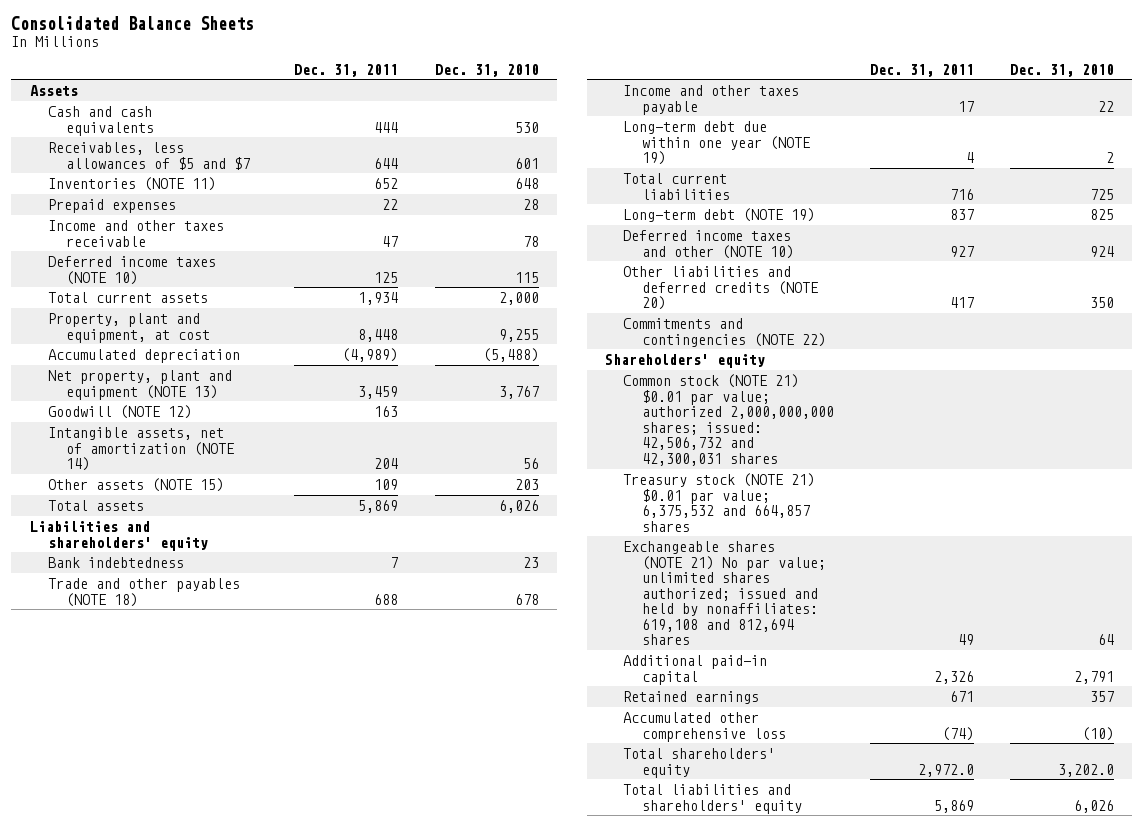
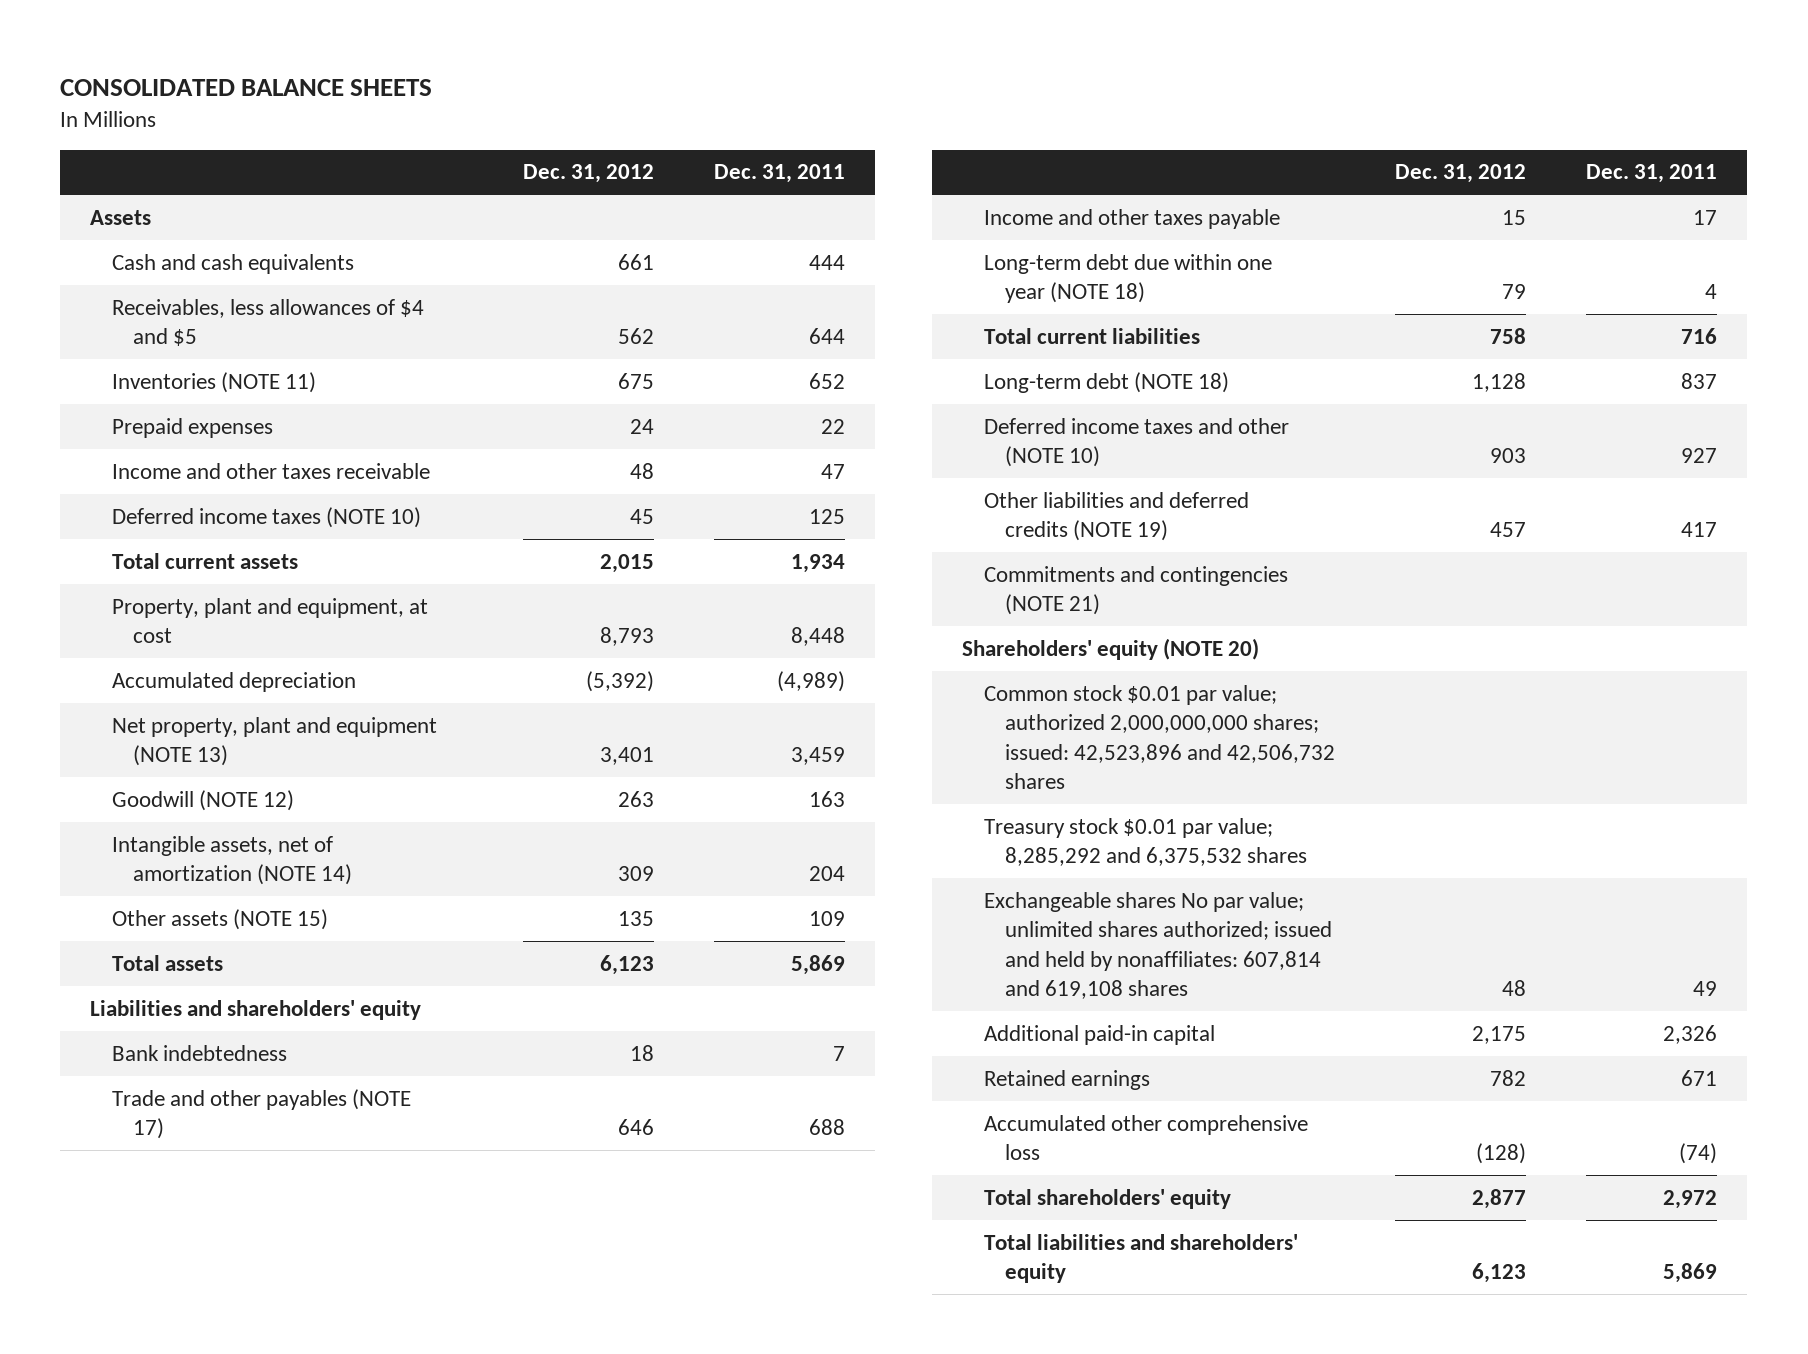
[11,16,255,31] Consolidated Balance Sheets -> [60,78,433,96] CONSOLIDATED BALANCE SHEETS
[434,63,539,77] Dec. 31, 2010 -> none
none -> [523,164,655,184] Dec. 31, 2012
[47,141,251,170] Receivables, less allowances of $5 and $7 -> [111,298,424,347] Receivables, less allowances of $4 and $5
[47,577,240,607] Trade and other payables (NOTE 18) -> [111,1088,411,1140] Trade and other payables (NOTE 17)
[623,120,810,166] Long-term debt due within one year (NOTE 19) -> [983,253,1272,304] Long-term debt due within one year (NOTE 18)
[623,207,816,222] Long-term debt (NOTE 19) -> [983,371,1229,393] Long-term debt (NOTE 18)
[623,265,818,311] Other liabilities and deferred credits (NOTE 20) -> [983,491,1249,542] Other liabilities and deferred credits (NOTE 19)
[623,317,826,347] Commitments and contingencies (NOTE 22) -> [983,565,1288,616] Commitments and contingencies (NOTE 21)
[605,353,766,368] Shareholders' equity -> [962,637,1260,660] Shareholders' equity (NOTE 20)
[623,373,834,466] Common stock (NOTE 21) $0.01 par value; authorized 2,000,000,000 shares; issued: 42,506,732 and 42,300,031 shares -> [983,684,1336,790] Common stock $0.01 par value; authorized 2,000,000,000 shares; issued: 42,523,896 and 42,506,732 shares
[623,472,816,532] Treasury stock (NOTE 21) $0.01 par value; 6,375,532 and 664,857 shares -> [983,817,1308,867] Treasury stock $0.01 par value; 8,285,292 and 6,375,532 shares
[623,540,826,646] Exchangeable shares (NOTE 21) No par value; unlimited shares authorized; issued and held by nonaffiliates: 619,108 and 812,694 shares -> [983,891,1333,1000] Exchangeable shares No par value; unlimited shares authorized; issued and held by nonaffiliates: 607,814 and 619,108 shares
[917,763,974,777] 2,972.0 -> [1663,1189,1718,1209] 2,972

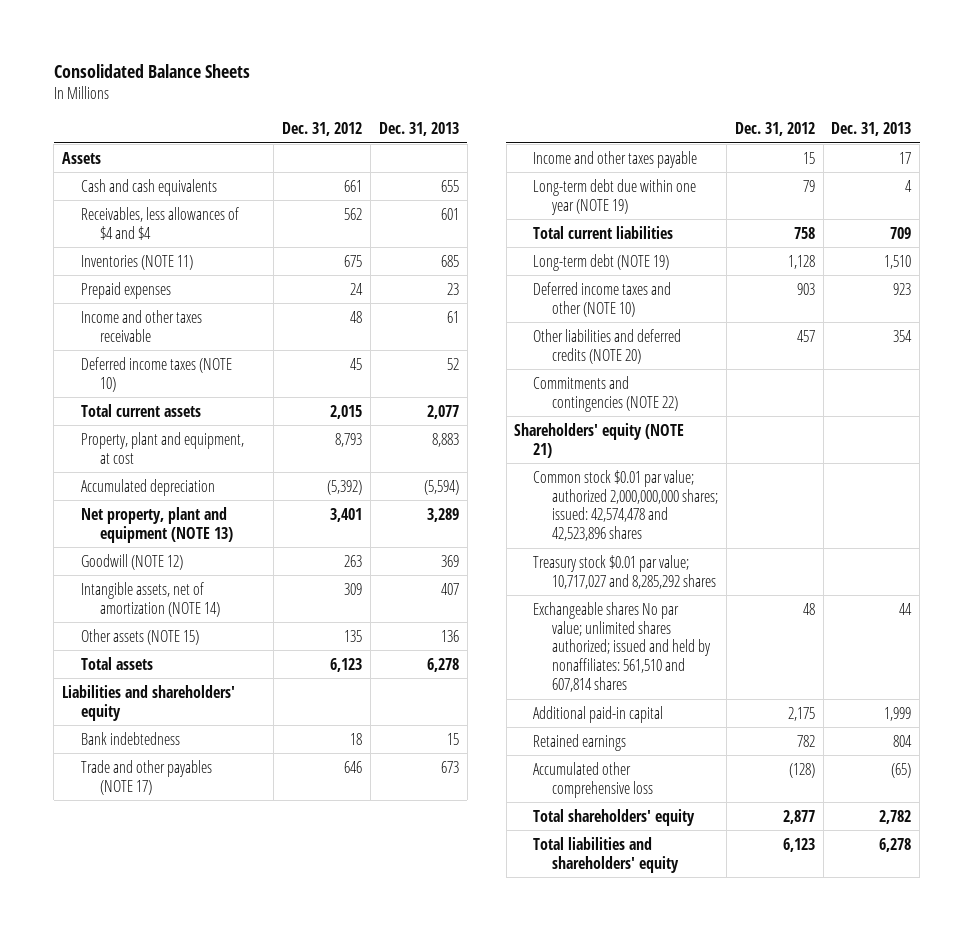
[60,78,433,96] CONSOLIDATED BALANCE SHEETS -> [53,63,250,78] Consolidated Balance Sheets
[714,164,846,184] Dec. 31, 2011 -> none
none -> [378,122,459,137] Dec. 31, 2013
[111,298,424,347] Receivables, less allowances of $4 and $5 -> [80,206,239,240] Receivables, less allowances of $4 and $4
[983,253,1272,304] Long-term debt due within one year (NOTE 18) -> [533,178,697,215] Long-term debt due within one year (NOTE 19)
[983,371,1229,393] Long-term debt (NOTE 18) -> [533,253,670,271] Long-term debt (NOTE 19)
[983,491,1249,542] Other liabilities and deferred credits (NOTE 19) -> [533,328,682,364] Other liabilities and deferred credits (NOTE 20)
[983,565,1288,616] Commitments and contingencies (NOTE 21) -> [533,375,679,412] Commitments and contingencies (NOTE 22)
[962,637,1260,660] Shareholders' equity (NOTE 20) -> [514,422,685,458] Shareholders' equity (NOTE 21)
[983,684,1336,790] Common stock $0.01 par value; authorized 2,000,000,000 shares; issued: 42,523,896 and 42,506,732 shares -> [533,469,719,542] Common stock $0.01 par value; authorized 2,000,000,000 shares; issued: 42,574,478 and 42,523,896 shares
[983,817,1308,867] Treasury stock $0.01 par value; 8,285,292 and 6,375,532 shares -> [533,554,717,589] Treasury stock $0.01 par value; 10,717,027 and 8,285,292 shares
[983,891,1333,1000] Exchangeable shares No par value; unlimited shares authorized; issued and held by nonaffiliates: 607,814 and 619,108 shares -> [533,601,712,692] Exchangeable shares No par value; unlimited shares authorized; issued and held by nonaffiliates: 561,510 and 607,814 shares

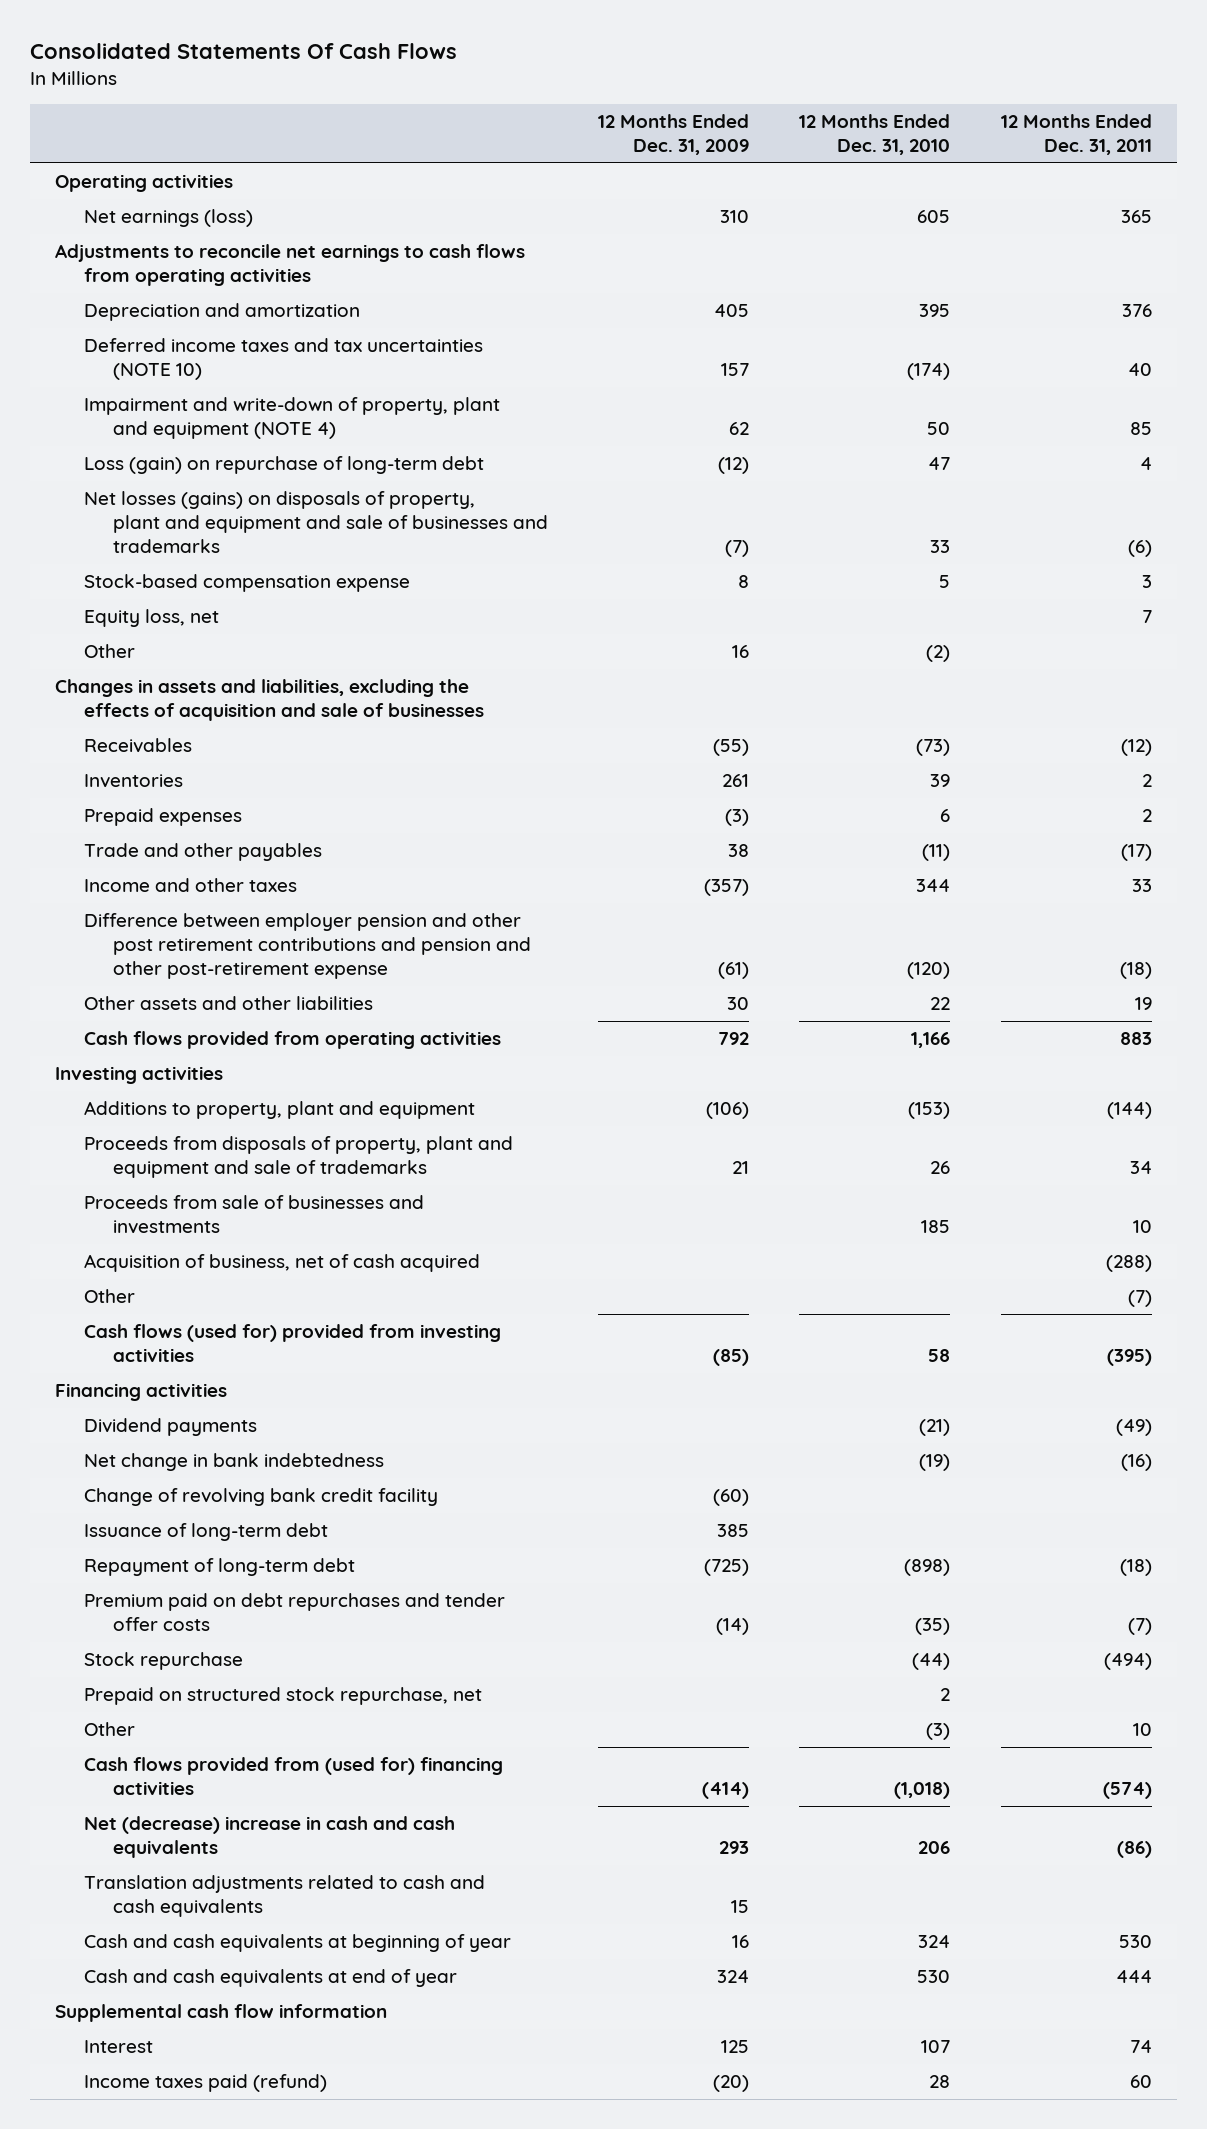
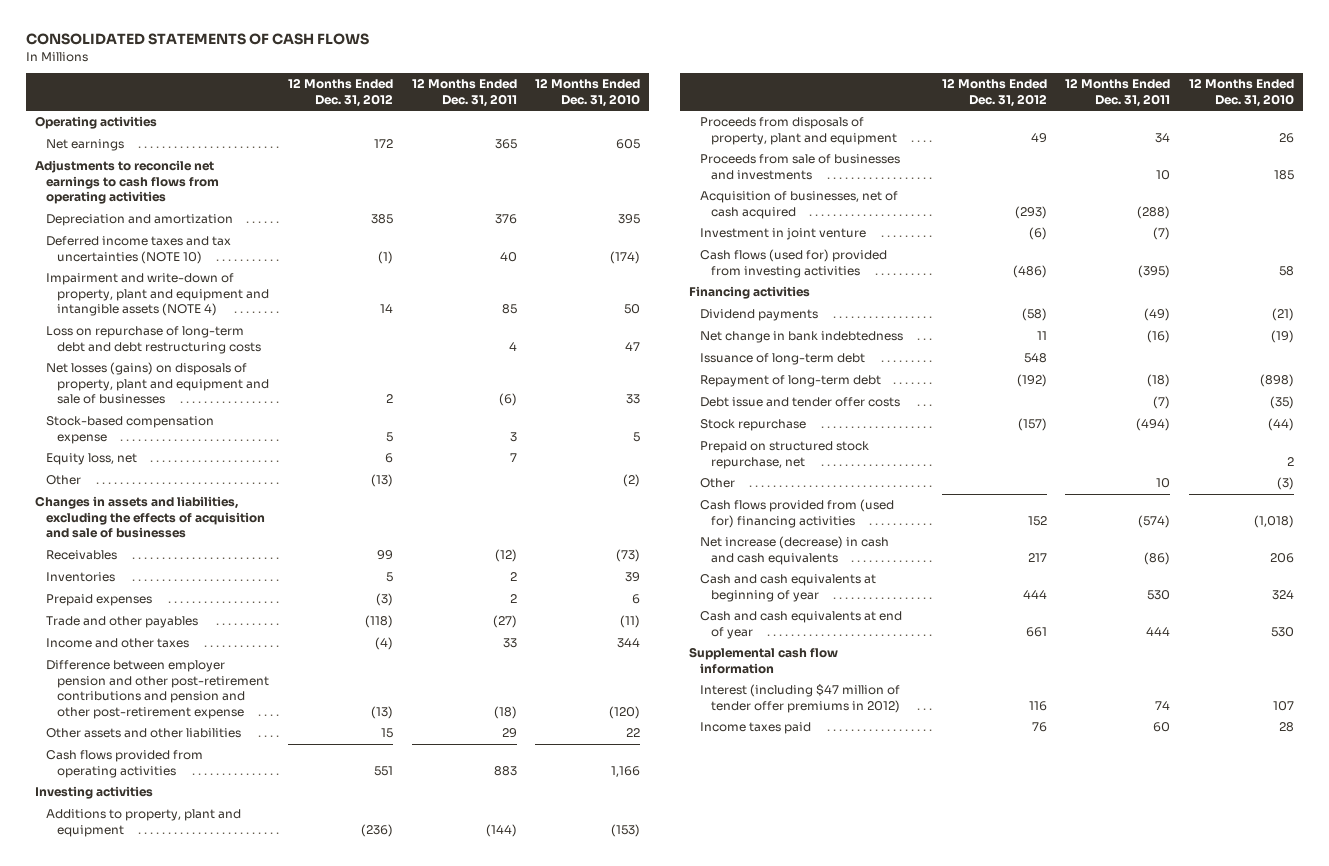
[30,43,458,60] Consolidated Statements Of Cash Flows -> [25,33,369,46] CONSOLIDATED STATEMENTS OF CASH FLOWS
[598,113,750,156] 12 Months Ended Dec. 31, 2009 -> none
none -> [287,78,393,107] 12 Months Ended Dec. 31, 2012
[83,209,253,228] Net earnings (loss) -> [46,139,125,152] Net earnings
[83,397,500,440] Impairment and write-down of property, plant and equipment (NOTE 4) -> [46,273,270,317] Impairment and write-down of property, plant and equipment and intangible assets (NOTE 4)
[83,456,484,475] Loss (gain) on repurchase of long-term debt -> [46,326,262,354] Loss on repurchase of long-term debt and debt restructuring costs
[83,491,548,554] Net losses (gains) on disposals of property, plant and equipment and sale of businesses and trademarks -> [46,362,270,405] Net losses (gains) on disposals of property, plant and equipment and sale of businesses
[1120,844,1152,862] (17) -> [492,615,517,629] (27)
[83,913,531,980] Difference between employer pension and other post retirement contributions and pension and other post-retirement expense -> [46,660,270,719] Difference between employer pension and other post-retirement contributions and pension and other post-retirement expense
[1134,997,1152,1011] 19 -> [501,728,517,739] 29
[83,1136,513,1179] Proceeds from disposals of property, plant and equipment and sale of trademarks -> [699,117,898,145] Proceeds from disposals of property, plant and equipment
[83,1289,135,1304] Other -> none
[83,1254,480,1273] Acquisition of business, net of cash acquired -> [699,191,898,219] Acquisition of businesses, net of cash acquired
none -> [699,228,866,241] Investment in joint venture
[83,1488,438,1507] Change of revolving bank credit facility -> none
[83,1593,505,1632] Premium paid on debt repurchases and tender offer costs -> [699,397,900,408] Debt issue and tender offer costs
[83,1875,485,1918] Translation adjustments related to cash and cash equivalents -> none
[83,1816,455,1859] Net (decrease) increase in cash and cash equivalents -> [699,536,889,565] Net increase (decrease) in cash and cash equivalents
[83,2040,153,2054] Interest -> [699,684,901,713] Interest (including $47 million of tender offer premiums in 2012)
[83,2074,327,2093] Income taxes paid (refund) -> [699,722,811,735] Income taxes paid

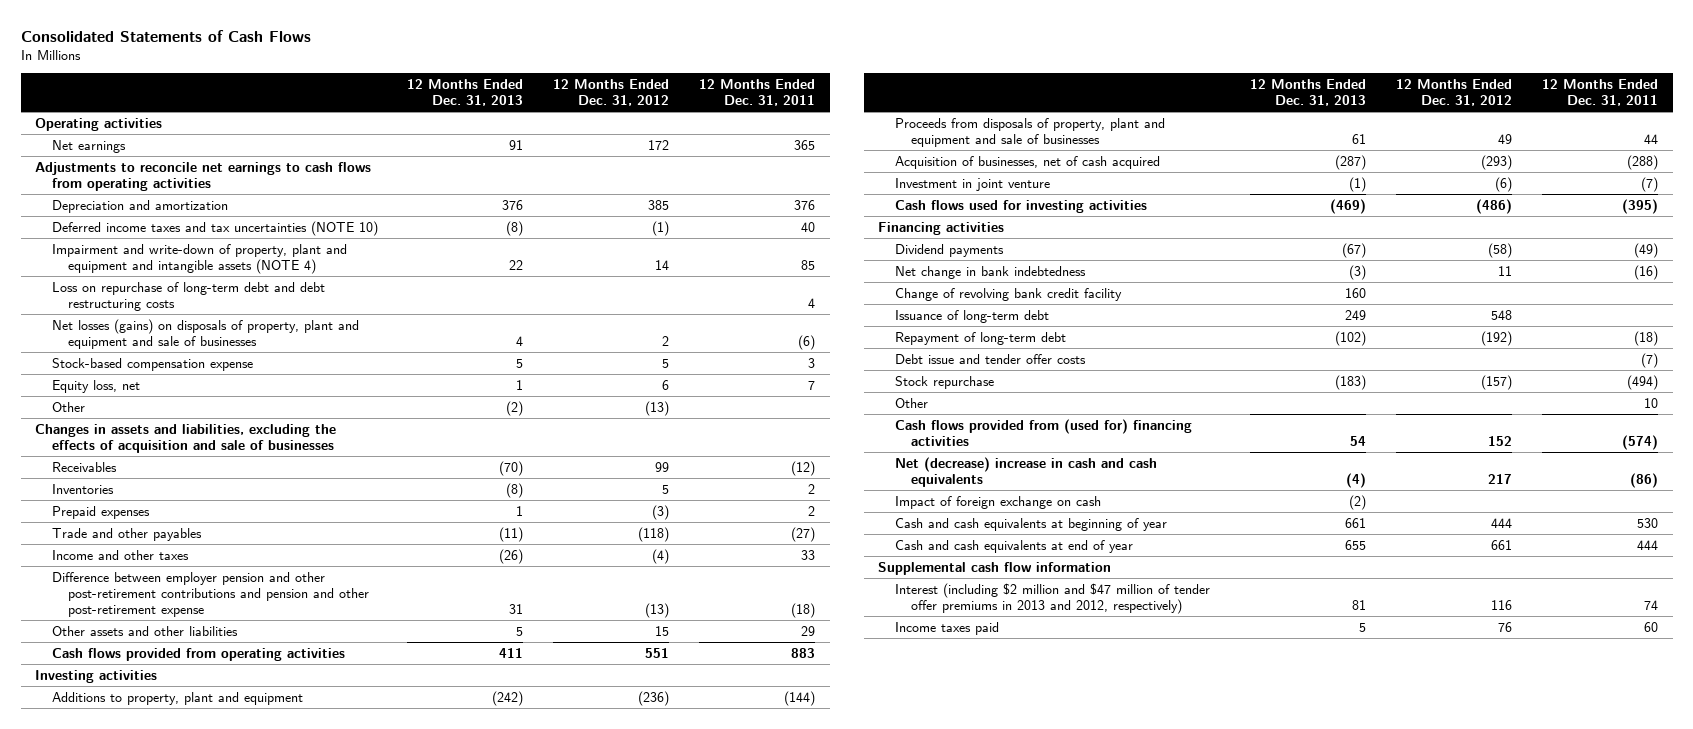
[25,33,369,46] CONSOLIDATED STATEMENTS OF CASH FLOWS -> [20,29,311,42] Consolidated Statements of Cash Flows
[535,78,641,107] 12 Months Ended Dec. 31, 2010 -> none
none -> [407,78,524,107] 12 Months Ended Dec. 31, 2013
[699,154,900,180] Proceeds from sale of businesses and investments -> none
[699,117,898,145] Proceeds from disposals of property, plant and equipment -> [894,117,1165,147] Proceeds from disposals of property, plant and equipment and sale of businesses
[1155,132,1171,143] 34 -> [1643,133,1658,144] 44
[699,249,887,278] Cash flows (used for) provided from investing activities -> [894,199,1147,213] Cash flows used for investing activities
none -> [894,287,1122,301] Change of revolving bank credit facility
[699,441,869,469] Prepaid on structured stock repurchase, net -> none
[699,536,889,565] Net increase (decrease) in cash and cash equivalents -> [894,456,1157,487] Net (decrease) increase in cash and cash equivalents
none -> [894,495,1101,509] Impact of foreign exchange on cash
[699,684,901,713] Interest (including $47 million of tender offer premiums in 2012) -> [894,582,1210,614] Interest (including $2 million and $47 million of tender offer premiums in 2013 and 2012, respectively)

